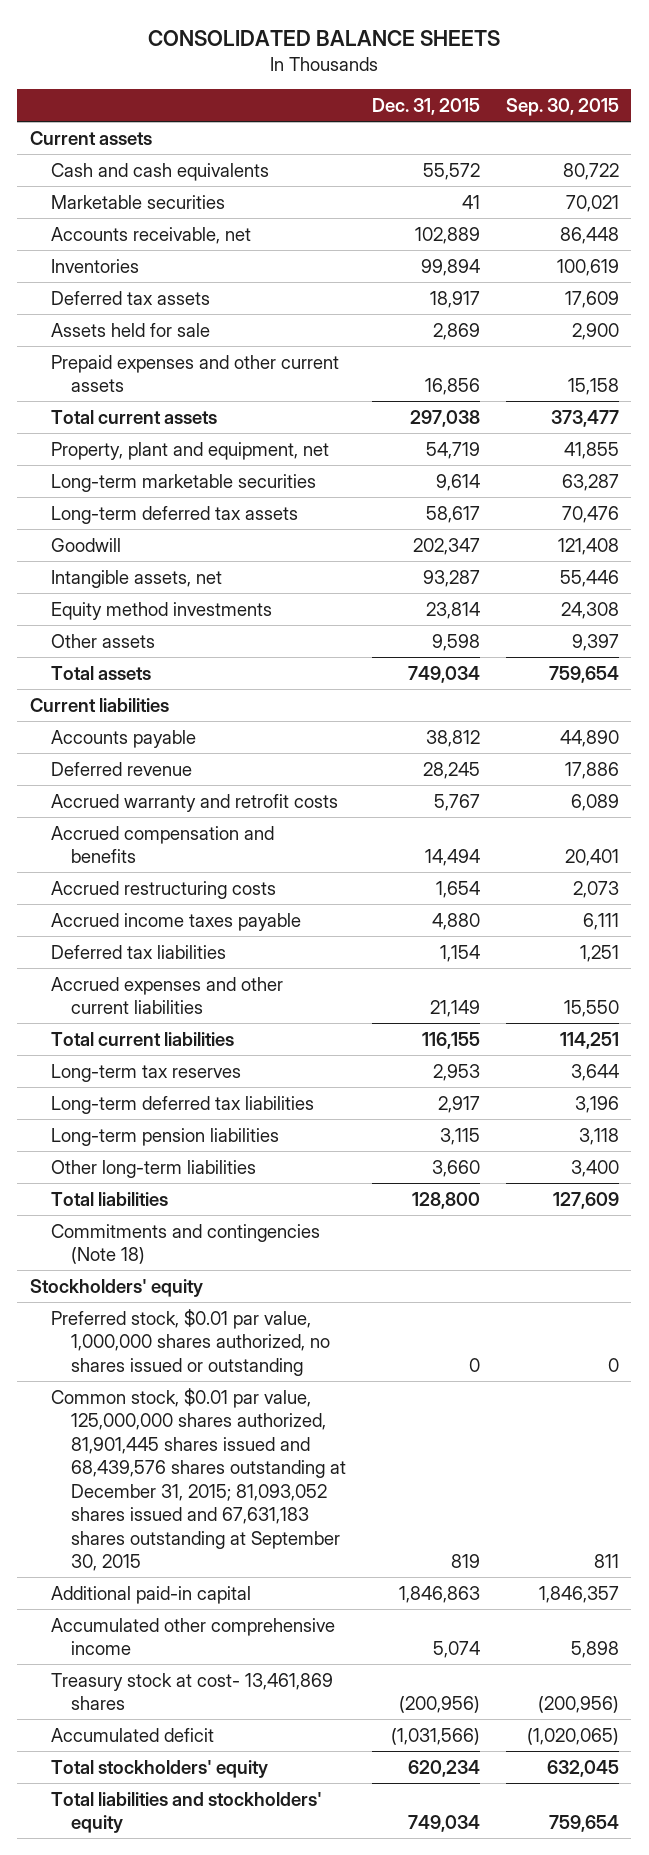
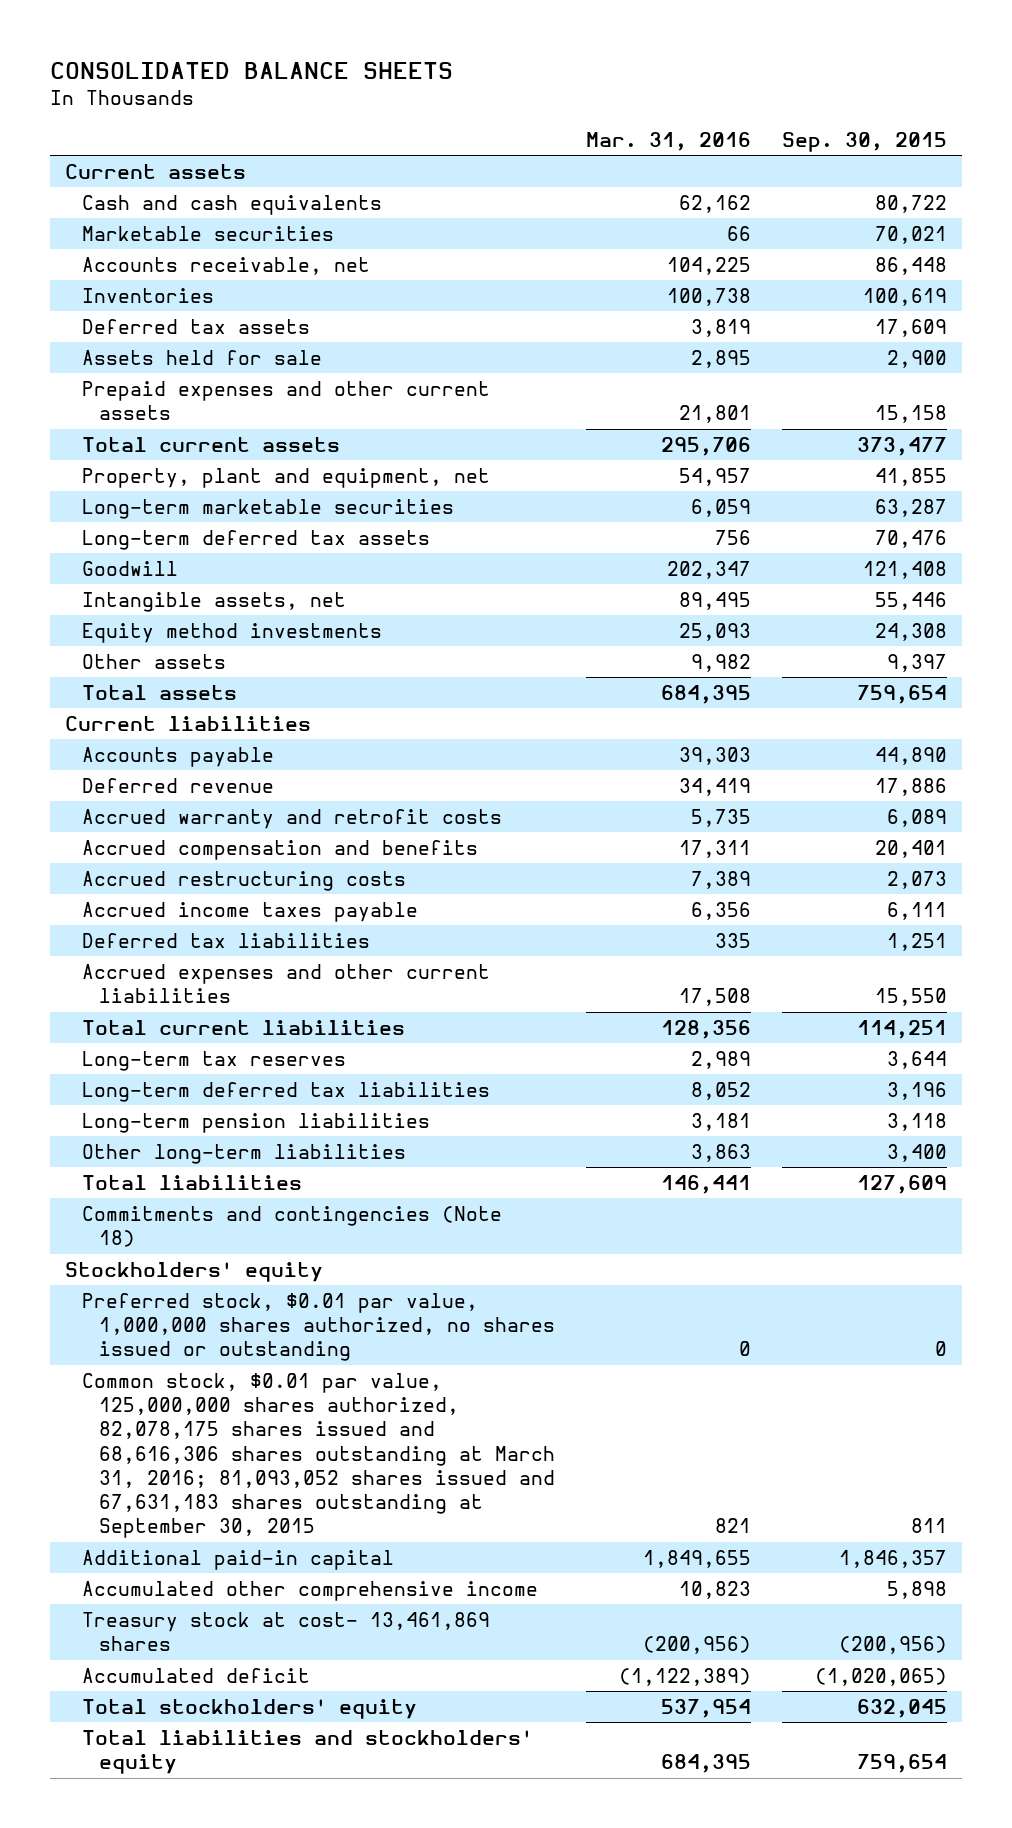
[371,98,480,116] Dec. 31, 2015 -> none
none -> [585,131,751,151] Mar. 31, 2016
[50,1387,346,1572] Common stock, $0.01 par value, 125,000,000 shares authorized, 81,901,445 shares issued and 68,439,576 shares outstanding at December 31, 2015; 81,093,052 shares issued and 67,631,183 shares outstanding at September 30, 2015 -> [82,1372,556,1539] Common stock, $0.01 par value, 125,000,000 shares authorized, 82,078,175 shares issued and 68,616,306 shares outstanding at March 31, 2016; 81,093,052 shares issued and 67,631,183 shares outstanding at September 30, 2015

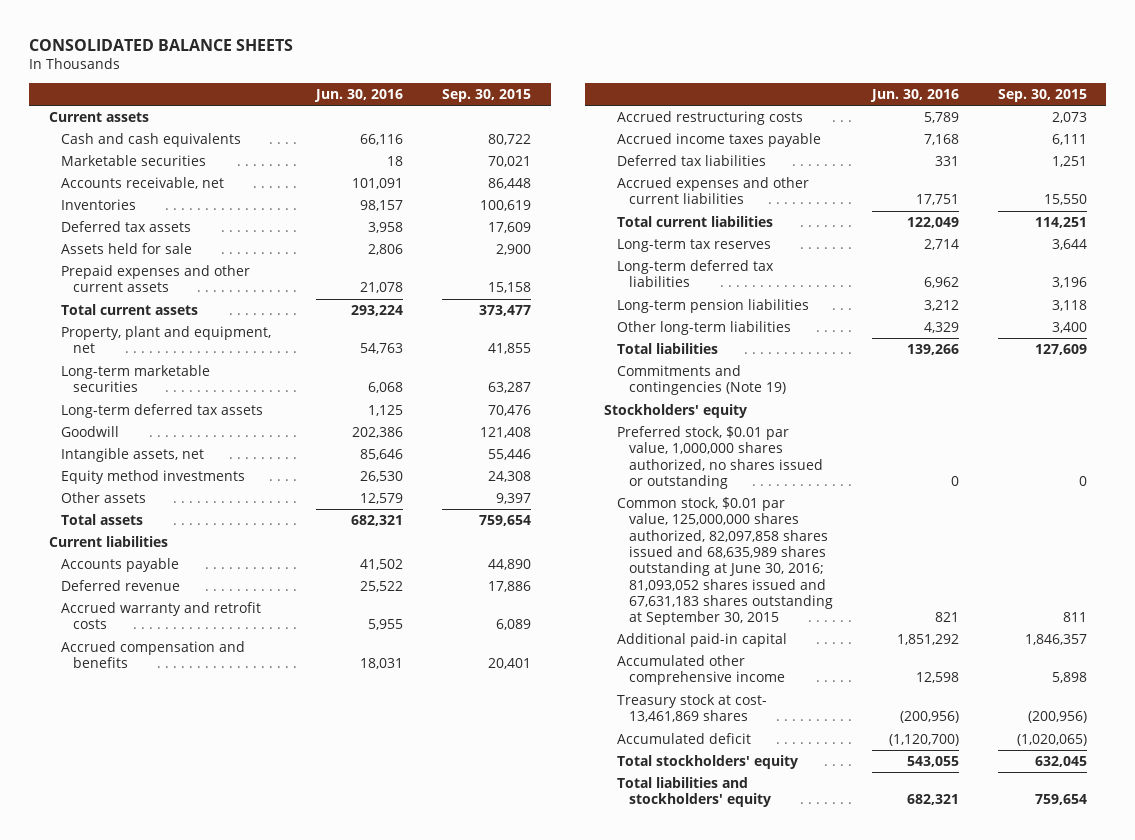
[585,131,751,151] Mar. 31, 2016 -> none
none -> [314,88,404,102] Jun. 30, 2016
[82,1205,503,1248] Commitments and contingencies (Note 18) -> [616,364,786,396] Commitments and contingencies (Note 19)
[82,1372,556,1539] Common stock, $0.01 par value, 125,000,000 shares authorized, 82,078,175 shares issued and 68,616,306 shares outstanding at March 31, 2016; 81,093,052 shares issued and 67,631,183 shares outstanding at September 30, 2015 -> [616,496,833,626] Common stock, $0.01 par value, 125,000,000 shares authorized, 82,097,858 shares issued and 68,635,989 shares outstanding at June 30, 2016; 81,093,052 shares issued and 67,631,183 shares outstanding at September 30, 2015

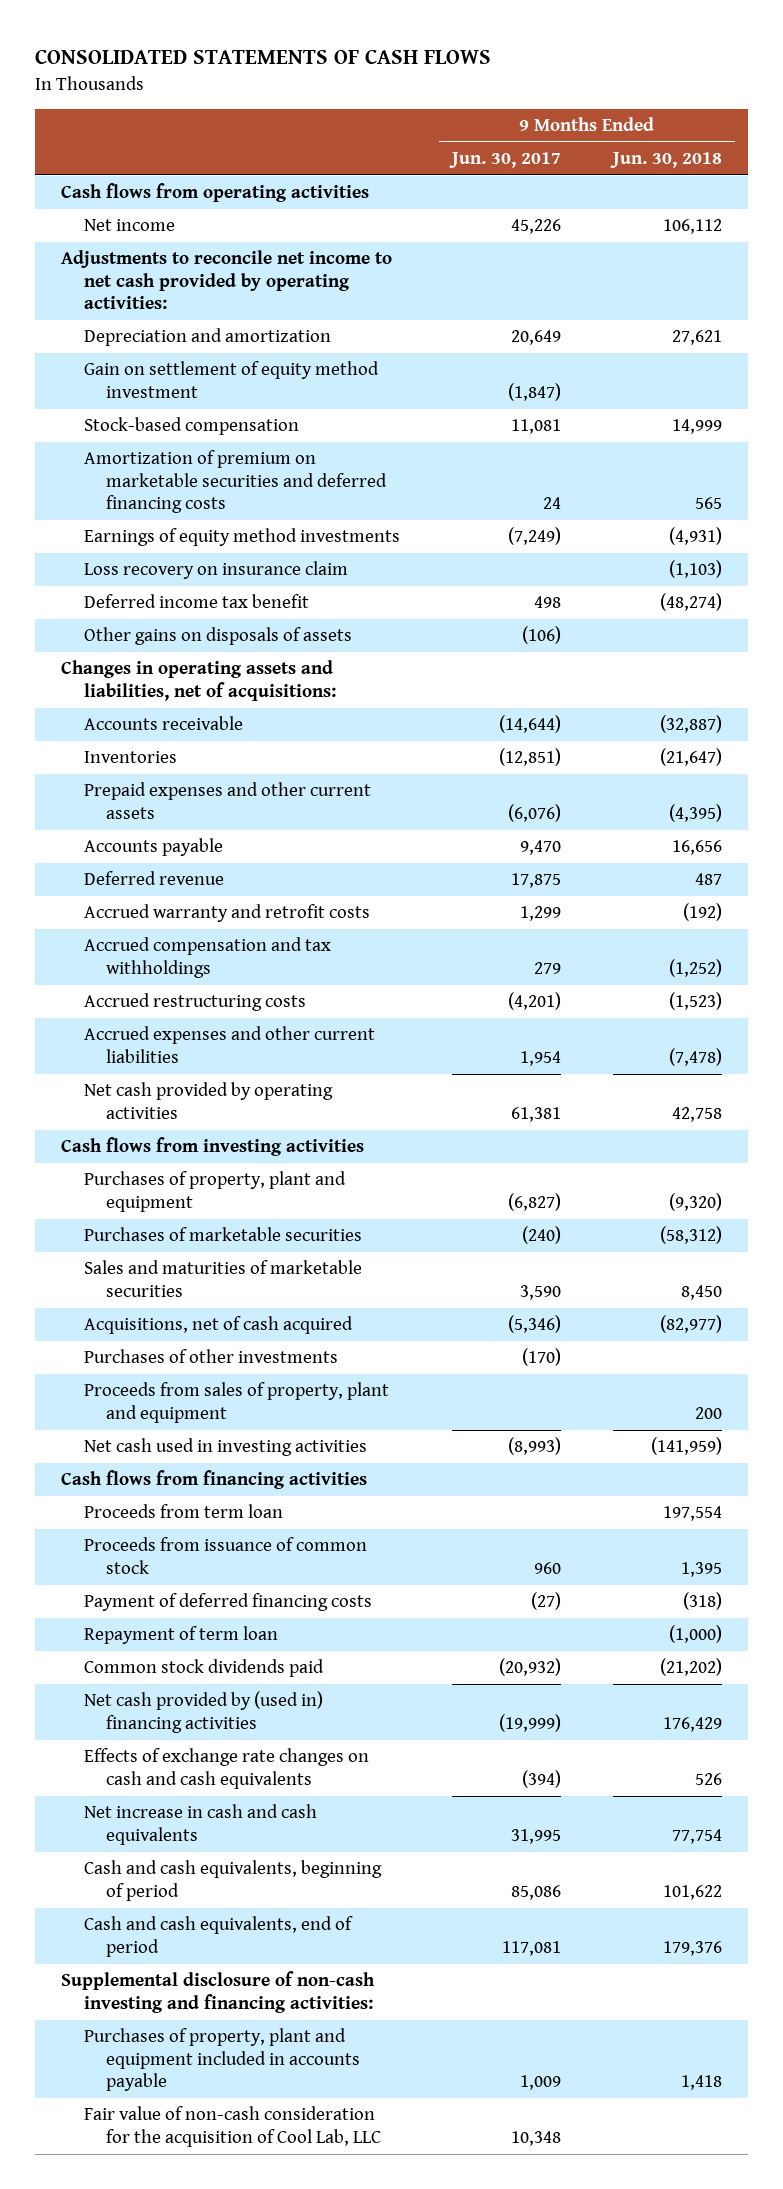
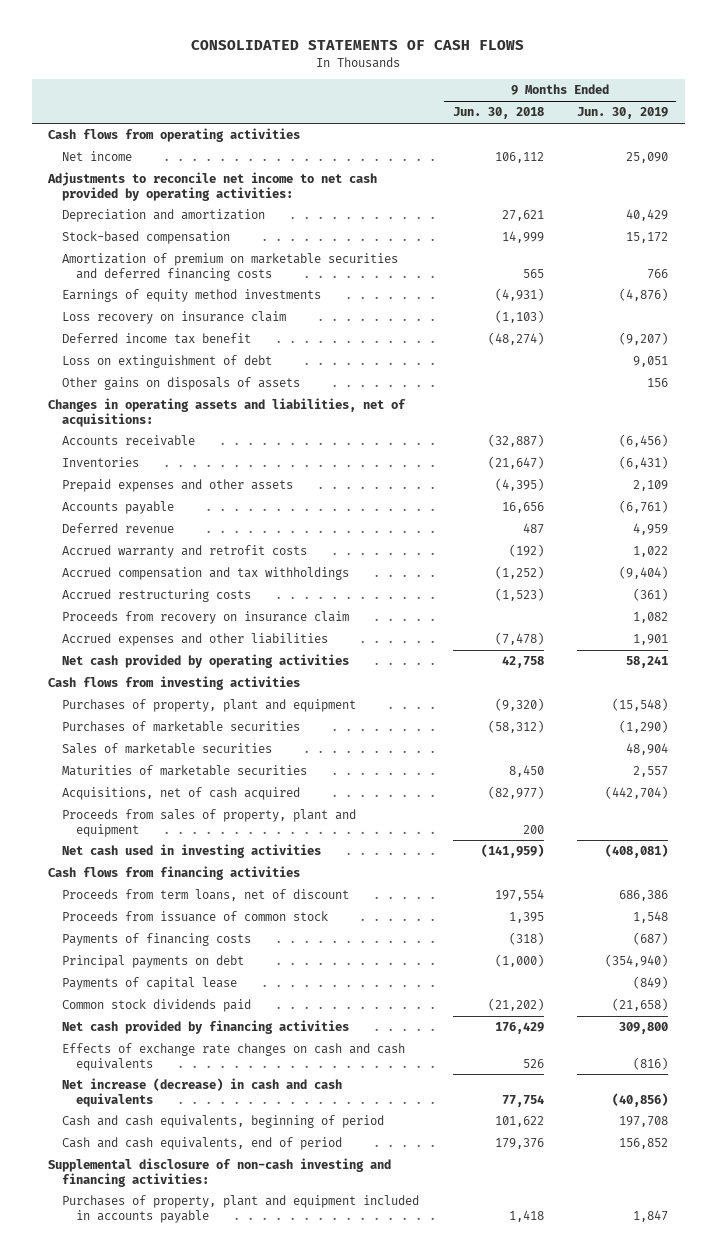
[448,152,561,169] Jun. 30, 2017 -> none
none -> [577,107,669,120] Jun. 30, 2019
[83,361,379,398] Gain on settlement of equity method investment -> none
none -> [62,355,273,369] Loss on extinguishment of debt
[83,782,371,819] Prepaid expenses and other current assets -> [62,479,294,493] Prepaid expenses and other assets
none -> [62,611,350,625] Proceeds from recovery on insurance claim
[83,1026,375,1063] Accrued expenses and other current liabilities -> [62,633,329,647] Accrued expenses and other liabilities
none -> [62,743,273,755] Sales of marketable securities
[83,1260,362,1297] Sales and maturities of marketable securities -> [62,765,308,777] Maturities of marketable securities
[83,1349,338,1364] Purchases of other investments -> none
[83,1504,283,1519] Proceeds from term loan -> [62,889,350,902] Proceeds from term loans, net of discount
[83,1626,278,1645] Repayment of term loan -> none
[83,1593,372,1612] Payment of deferred financing costs -> [62,933,252,947] Payments of financing costs
none -> [62,955,245,969] Principal payments on debt
none -> [62,977,238,991] Payments of capital lease
[83,1691,323,1733] Net cash provided by (used in) financing activities -> [62,1020,350,1035] Net cash provided by financing activities
[83,1804,317,1845] Net increase in cash and cash equivalents -> [62,1078,343,1107] Net increase (decrease) in cash and cash equivalents
[83,2106,382,2147] Fair value of non-cash consideration for the acquisition of Cool Lab, LLC -> none

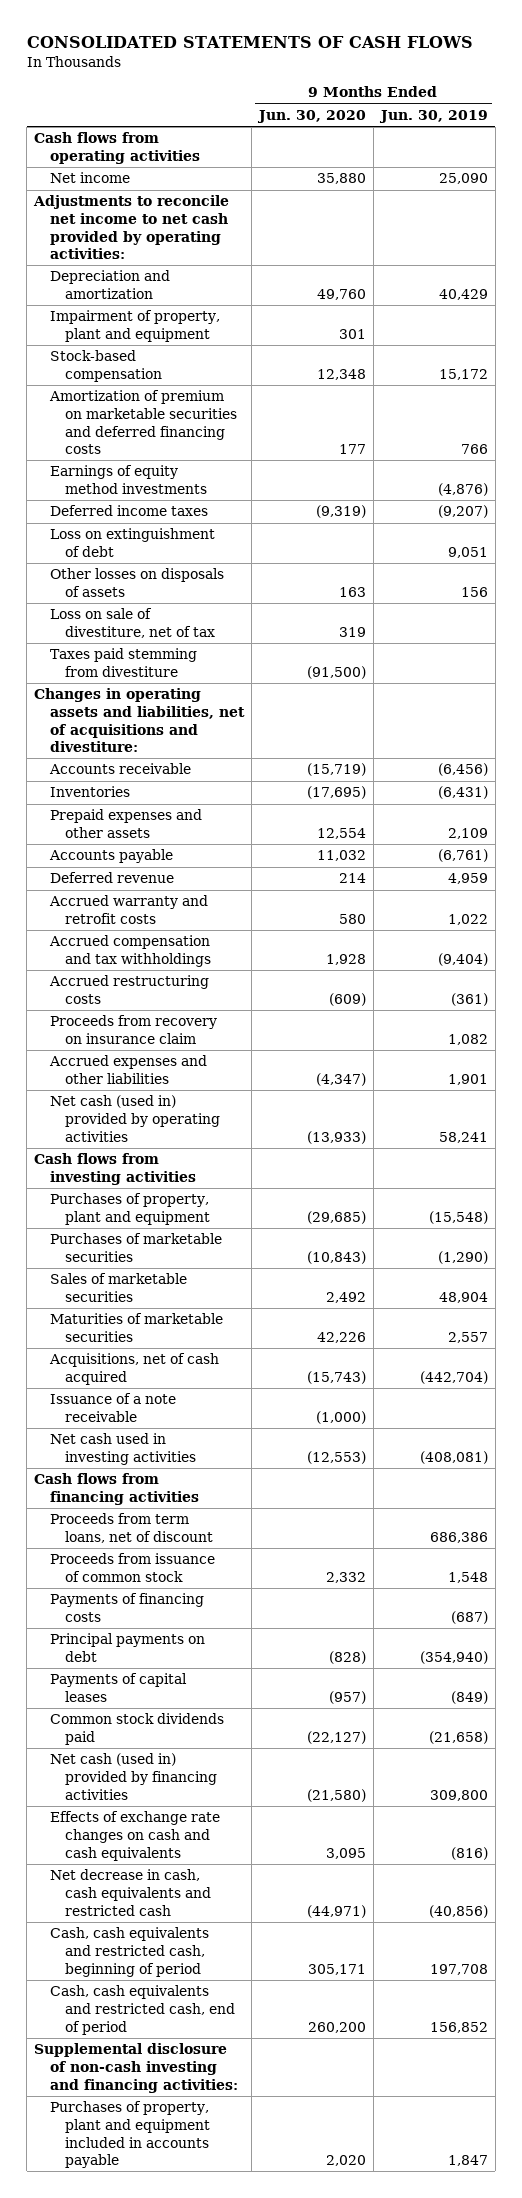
[452,107,544,120] Jun. 30, 2018 -> none
none -> [256,110,366,124] Jun. 30, 2020
none -> [49,310,220,342] Impairment of property, plant and equipment
[62,311,287,325] Loss recovery on insurance claim -> none
[62,333,252,345] Deferred income tax benefit -> [49,505,208,517] Deferred income taxes
[62,377,301,391] Other gains on disposals of assets -> [49,568,224,597] Other losses on disposals of assets
none -> [49,608,216,638] Loss on sale of divestiture, net of tax
none -> [49,648,197,677] Taxes paid stemming from divestiture
[48,398,407,427] Changes in operating assets and liabilities, net of acquisitions: -> [34,688,245,753] Changes in operating assets and liabilities, net of acquisitions and divestiture:
[62,654,350,669] Net cash provided by operating activities -> [49,1095,221,1142] Net cash (used in) provided by operating activities
[62,809,357,837] Proceeds from sales of property, plant and equipment -> none
none -> [49,1393,176,1422] Issuance of a note receivable
[62,977,238,991] Payments of capital lease -> [49,1673,187,1702] Payments of capital leases
[62,1020,350,1035] Net cash provided by financing activities -> [49,1753,218,1800] Net cash (used in) provided by financing activities
[62,1078,343,1107] Net increase (decrease) in cash and cash equivalents -> [49,1869,212,1916] Net decrease in cash, cash equivalents and restricted cash
[62,1115,385,1129] Cash and cash equivalents, beginning of period -> [49,1927,209,1977] Cash, cash equivalents and restricted cash, beginning of period
[62,1137,343,1151] Cash and cash equivalents, end of period -> [49,1985,236,2035] Cash, cash equivalents and restricted cash, end of period

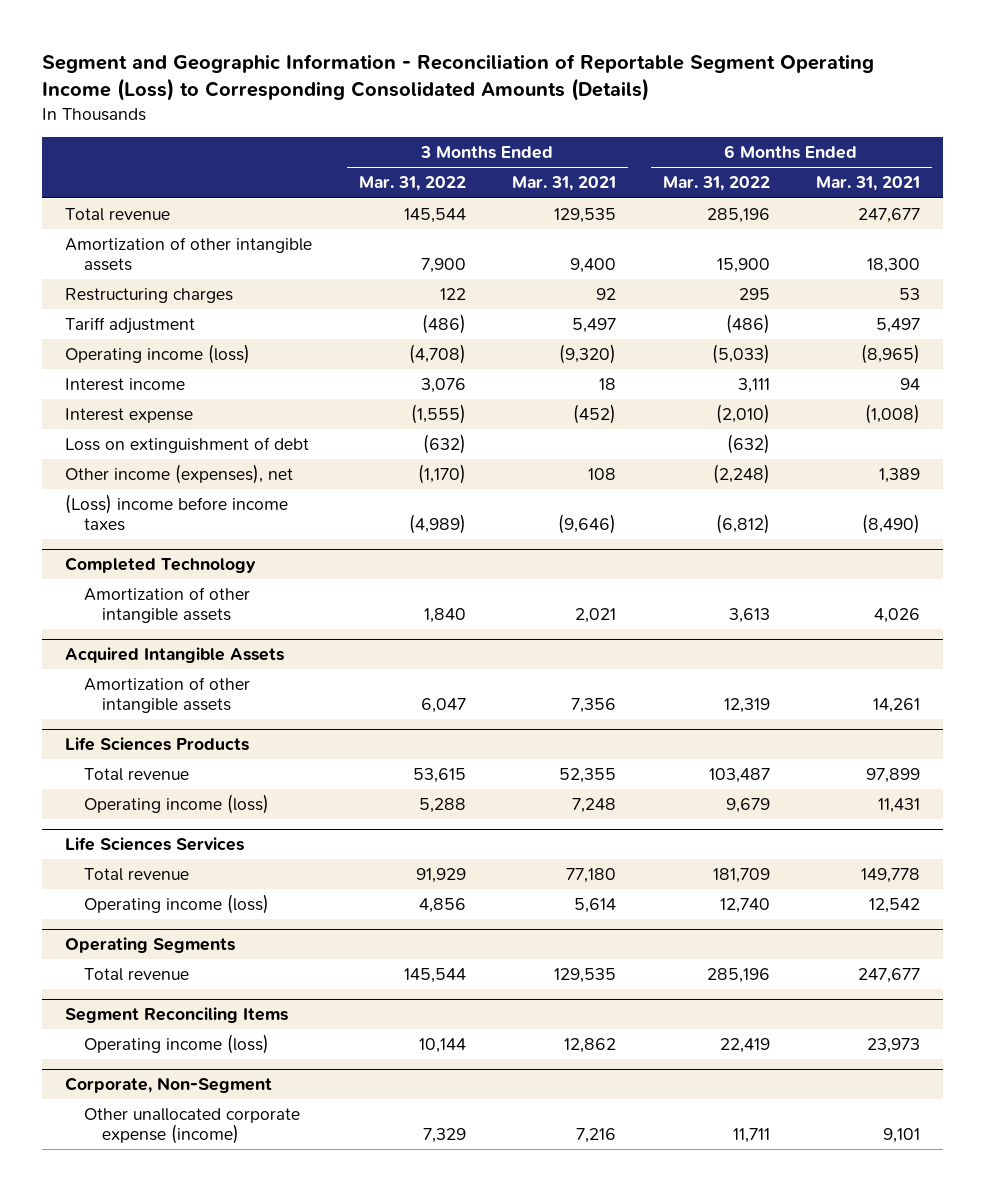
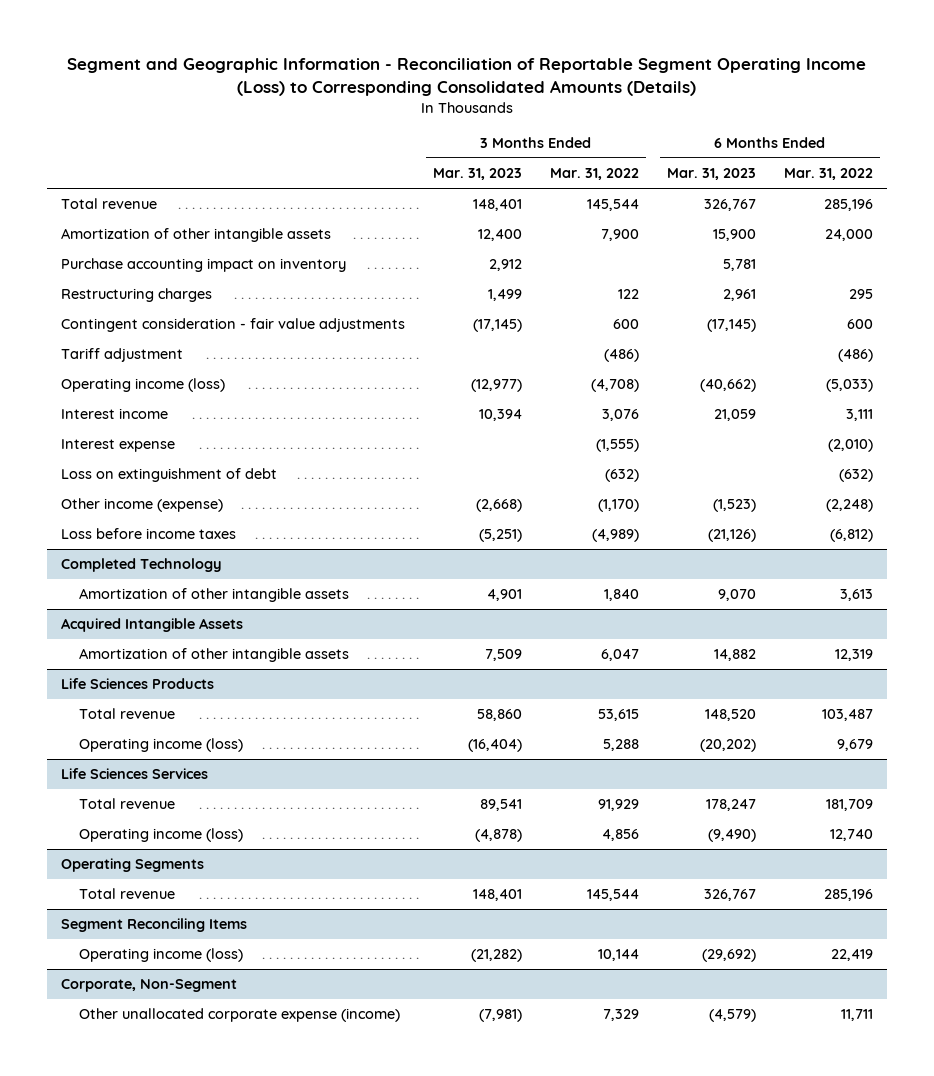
[512,176,617,192] Mar. 31, 2021 -> none
[816,176,921,192] Mar. 31, 2021 -> none
none -> [432,168,522,181] Mar. 31, 2023
none -> [666,168,756,181] Mar. 31, 2023
[716,258,770,274] 15,900 -> [824,229,873,242] 24,000
none -> [60,258,346,273] Purchase accounting impact on inventory
none -> [60,318,405,333] Contingent consideration - fair value adjustments
[65,464,294,485] Other income (expenses), net -> [60,498,223,513] Other income (expense)
[65,494,289,532] (Loss) income before income taxes -> [60,528,236,540] Loss before income taxes

